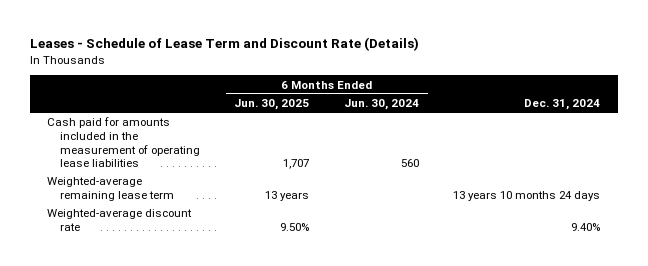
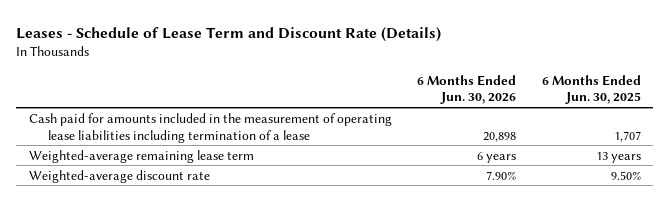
[343,99,419,111] Jun. 30, 2024 -> none
[524,99,601,111] Dec. 31, 2024 -> none
none -> [417,74,517,105] 6 Months Ended Jun. 30, 2026
[47,117,200,168] Cash paid for amounts included in the measurement of operating lease liabilities -> [29,112,393,143] Cash paid for amounts included in the measurement of operating lease liabilities including termination of a lease

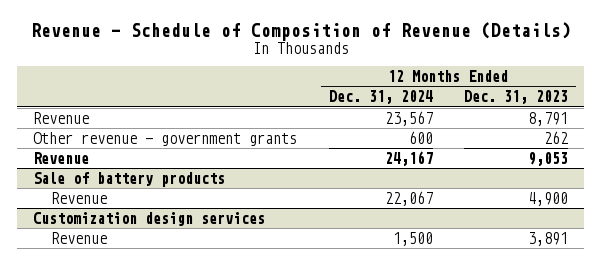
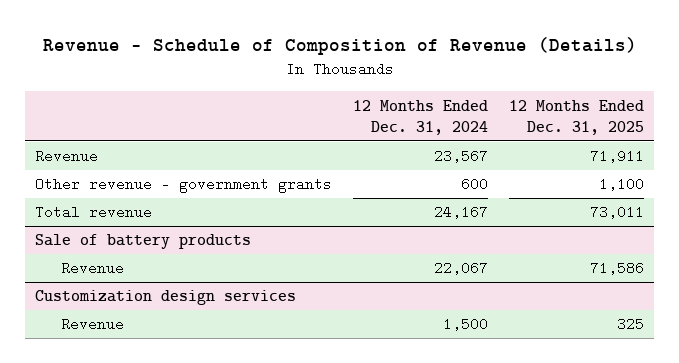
[464,90,569,105] Dec. 31, 2023 -> none
none -> [508,99,644,135] 12 Months Ended Dec. 31, 2025
[32,151,89,164] Revenue -> [35,205,153,220] Total revenue

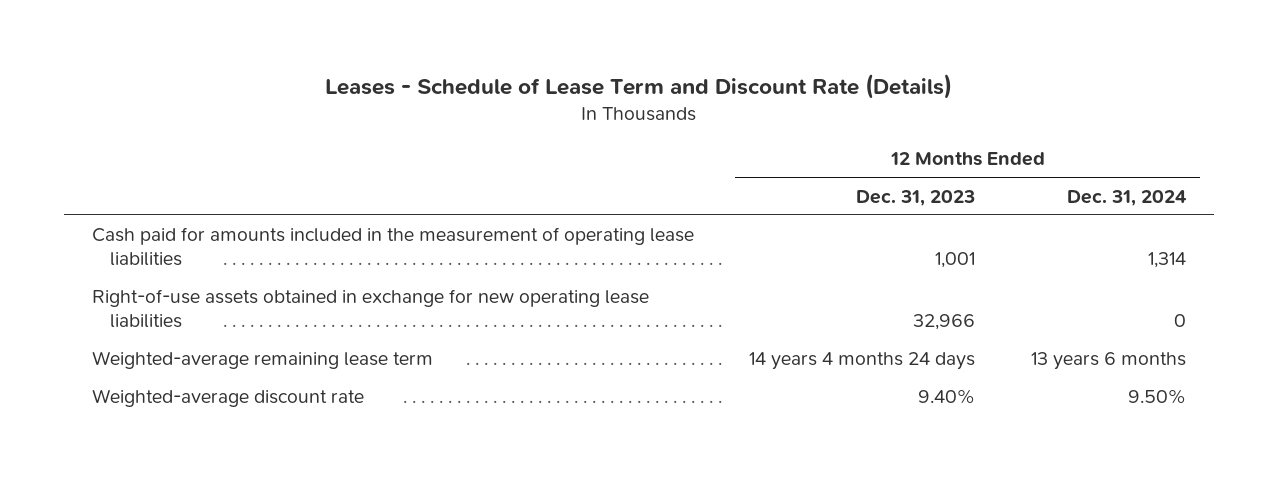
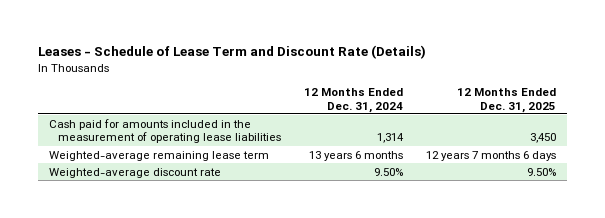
[856,189,976,206] Dec. 31, 2023 -> none
none -> [456,87,556,113] 12 Months Ended Dec. 31, 2025
[91,289,649,329] Right-of-use assets obtained in exchange for new operating lease liabilities -> none

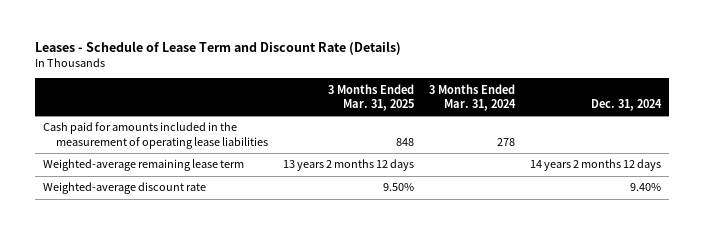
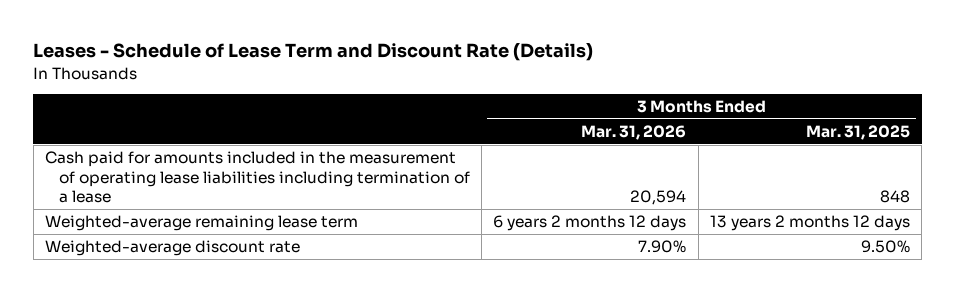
[429,83,517,111] 3 Months Ended Mar. 31, 2024 -> none
[591,98,663,111] Dec. 31, 2024 -> none
none -> [581,125,687,141] Mar. 31, 2026
[42,122,269,149] Cash paid for amounts included in the measurement of operating lease liabilities -> [44,151,470,204] Cash paid for amounts included in the measurement of operating lease liabilities including termination of a lease

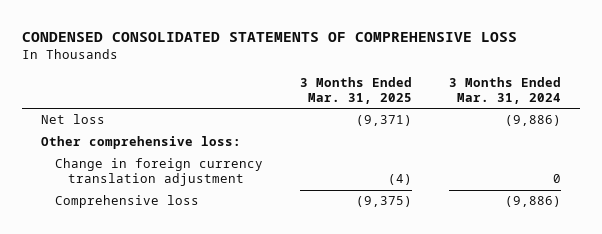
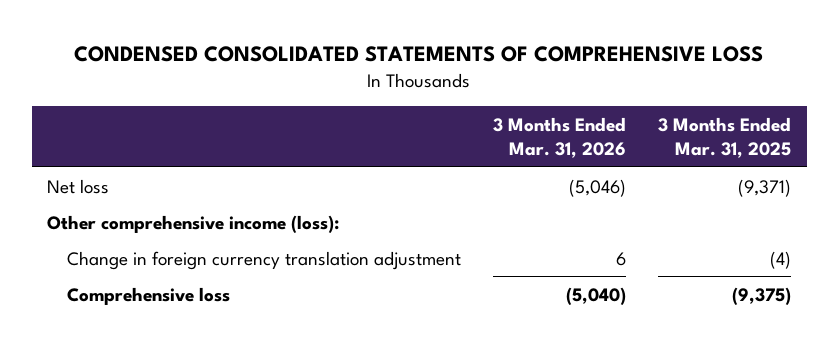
[449,76,562,104] 3 Months Ended Mar. 31, 2024 -> none
none -> [493,116,627,158] 3 Months Ended Mar. 31, 2026
[40,136,241,150] Other comprehensive loss: -> [47,214,340,233] Other comprehensive income (loss):

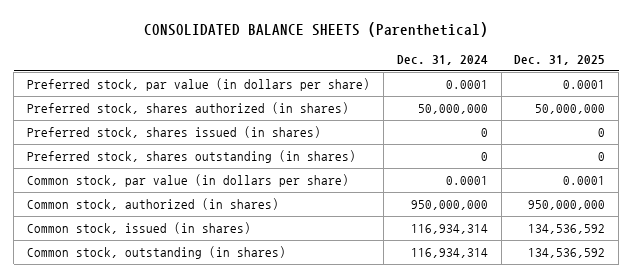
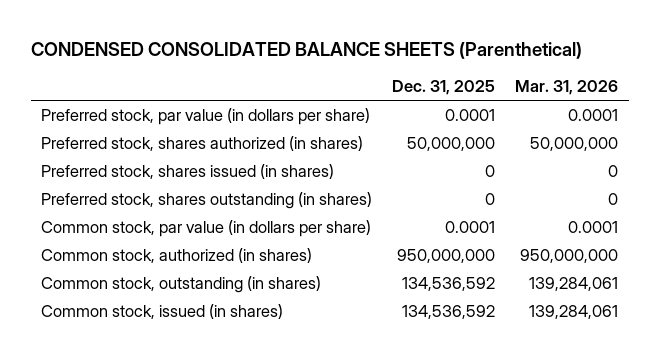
[144,22,489,38] CONSOLIDATED BALANCE SHEETS (Parenthetical) -> [30,41,582,59] CONDENSED CONSOLIDATED BALANCE SHEETS (Parenthetical)
[396,55,488,66] Dec. 31, 2024 -> none
none -> [515,80,619,96] Mar. 31, 2026
[27,221,252,234] Common stock, issued (in shares) -> [40,303,283,319] Common stock, issued (in shares)

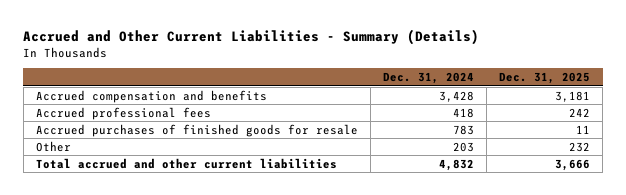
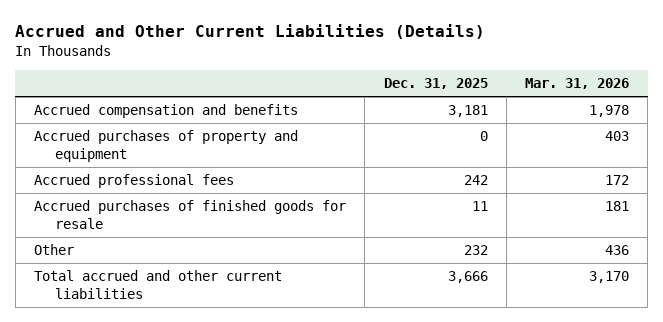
[23,29,480,46] Accrued and Other Current Liabilities - Summary (Details) -> [15,24,486,40] Accrued and Other Current Liabilities (Details)
[382,72,474,85] Dec. 31, 2024 -> none
none -> [525,78,630,90] Mar. 31, 2026
none -> [34,130,299,163] Accrued purchases of property and equipment

